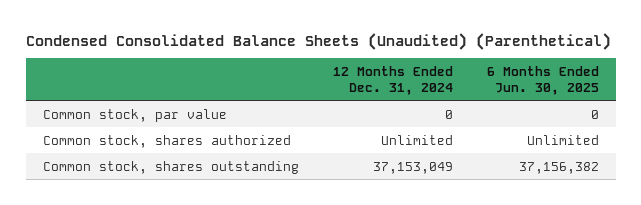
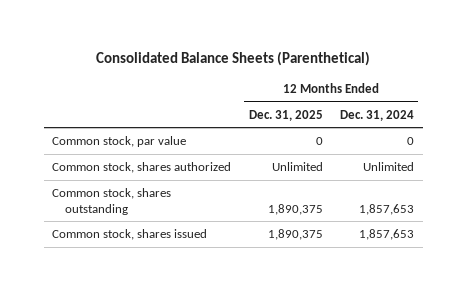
[25,32,611,50] Condensed Consolidated Balance Sheets (Unaudited) (Parenthetical) -> [96,51,371,67] Consolidated Balance Sheets (Parenthetical)
[486,66,599,95] 6 Months Ended Jun. 30, 2025 -> none
none -> [248,109,323,121] Dec. 31, 2025
[372,161,453,174] 37,153,049 -> [359,203,415,215] 1,857,653
none -> [52,228,208,240] Common stock, shares issued

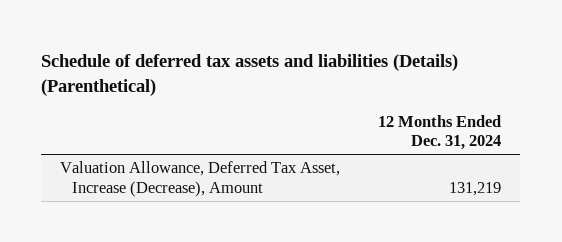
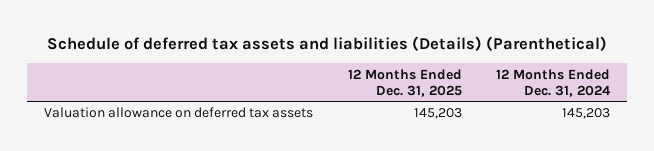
none -> [347,68,462,98] 12 Months Ended Dec. 31, 2025
[60,161,341,198] Valuation Allowance, Deferred Tax Asset, Increase (Decrease), Amount -> [44,107,314,119] Valuation allowance on deferred tax assets
[449,182,502,197] 131,219 -> [561,108,610,120] 145,203

